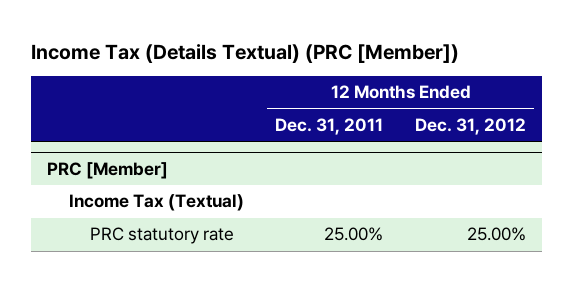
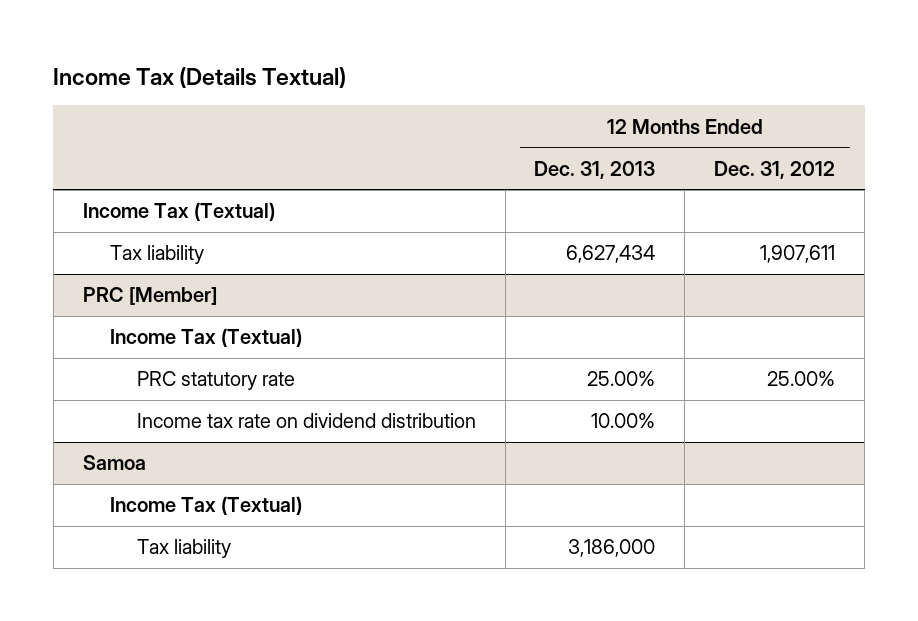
[31,43,460,63] Income Tax (Details Textual) (PRC [Member]) -> [53,66,347,88] Income Tax (Details Textual)
[275,118,384,136] Dec. 31, 2011 -> none
none -> [534,160,656,179] Dec. 31, 2013
none -> [82,202,275,222] Income Tax (Textual)
none -> [109,245,204,265] Tax liability
none -> [136,413,476,429] Income tax rate on dividend distribution
none -> [82,455,146,471] Samoa
none -> [109,496,302,516] Income Tax (Textual)
none -> [136,539,231,559] Tax liability

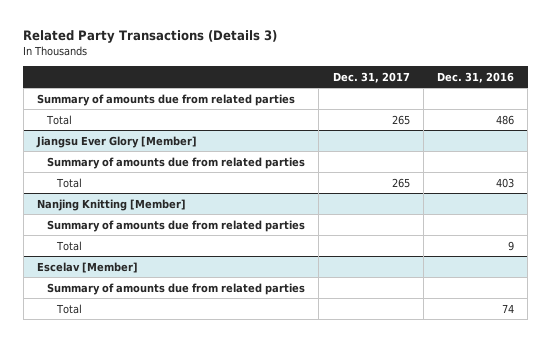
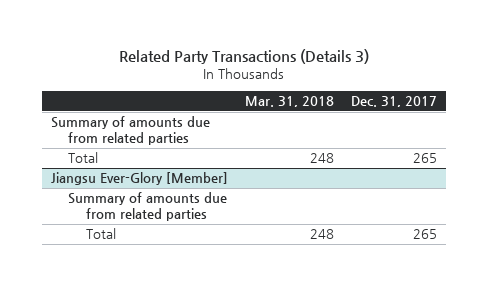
[437,71,515,83] Dec. 31, 2016 -> none
none -> [244,96,334,108] Mar. 31, 2018
[35,135,197,148] Jiangsu Ever Glory [Member] -> [50,172,228,186] Jiangsu Ever-Glory [Member]
[36,198,186,211] Nanjing Knitting [Member] -> none
[47,219,306,232] Summary of amounts due from related parties -> none
[56,240,83,251] Total -> none
[36,261,138,273] Escelav [Member] -> none
[47,282,306,295] Summary of amounts due from related parties -> none
[56,303,83,314] Total -> none

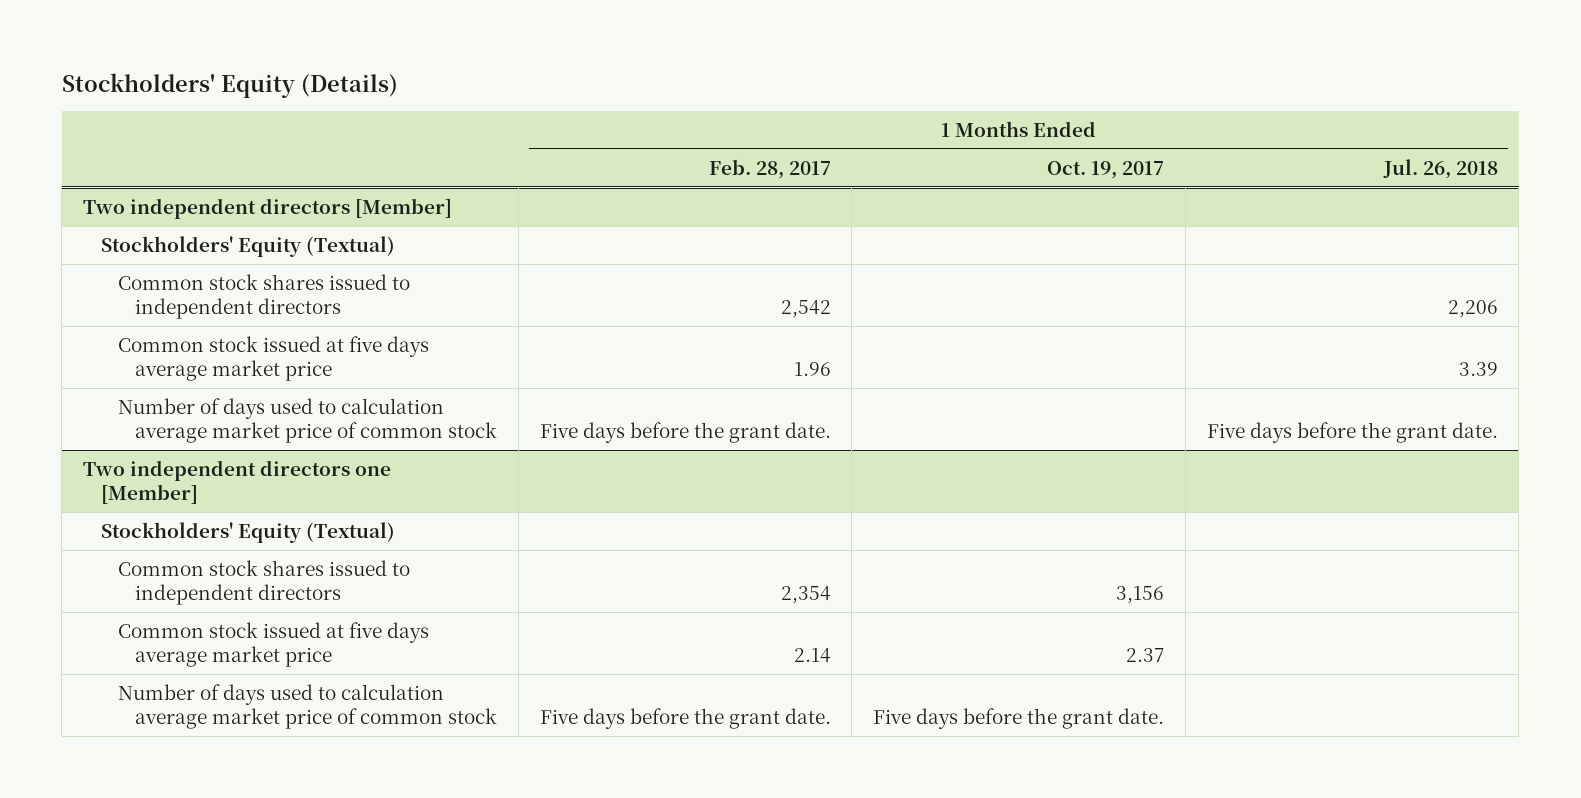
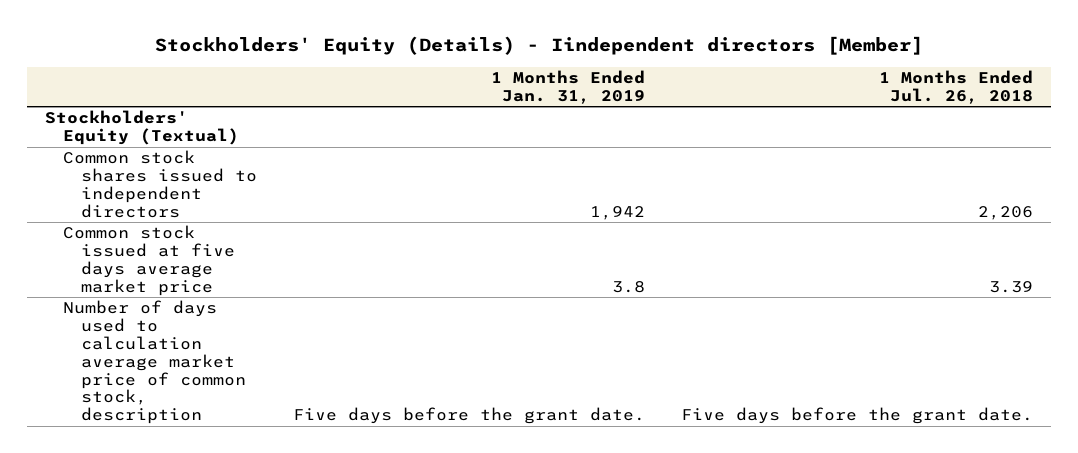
[61,72,398,98] Stockholders' Equity (Details) -> [154,36,923,56] Stockholders' Equity (Details) - Iindependent directors [Member]
[708,158,831,179] Feb. 28, 2017 -> none
[1047,160,1165,179] Oct. 19, 2017 -> none
none -> [490,69,645,104] 1 Months Ended Jan. 31, 2019
[83,198,453,220] Two independent directors [Member] -> none
[83,460,392,505] Two independent directors one [Member] -> none
[100,522,395,544] Stockholders' Equity (Textual) -> none
[117,560,410,606] Common stock shares issued to independent directors -> none
[117,622,429,668] Common stock issued at five days average market price -> none
[117,684,498,730] Number of days used to calculation average market price of common stock -> none
[117,398,498,444] Number of days used to calculation average market price of common stock -> [63,300,247,425] Number of days used to calculation average market price of common stock, description

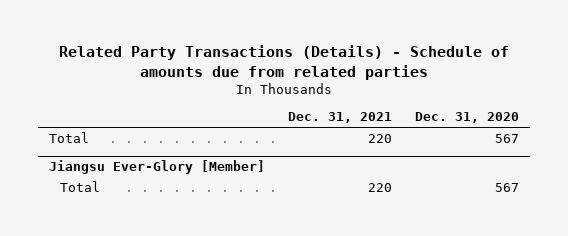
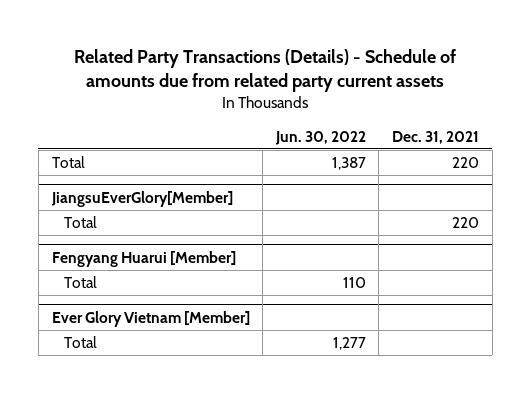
[59,45,510,80] Related Party Transactions (Details) - Schedule of amounts due from related parties -> [74,48,457,92] Related Party Transactions (Details) - Schedule of amounts due from related party current assets
[415,112,520,124] Dec. 31, 2020 -> none
none -> [274,130,366,145] Jun. 30, 2022
[49,160,266,175] Jiangsu Ever-Glory [Member] -> [50,190,233,207] JiangsuEverGlory[Member]
none -> [51,250,236,267] Fengyang Huarui [Member]
none -> [63,275,97,288] Total
none -> [51,310,250,327] Ever Glory Vietnam [Member]
none -> [63,335,97,348] Total

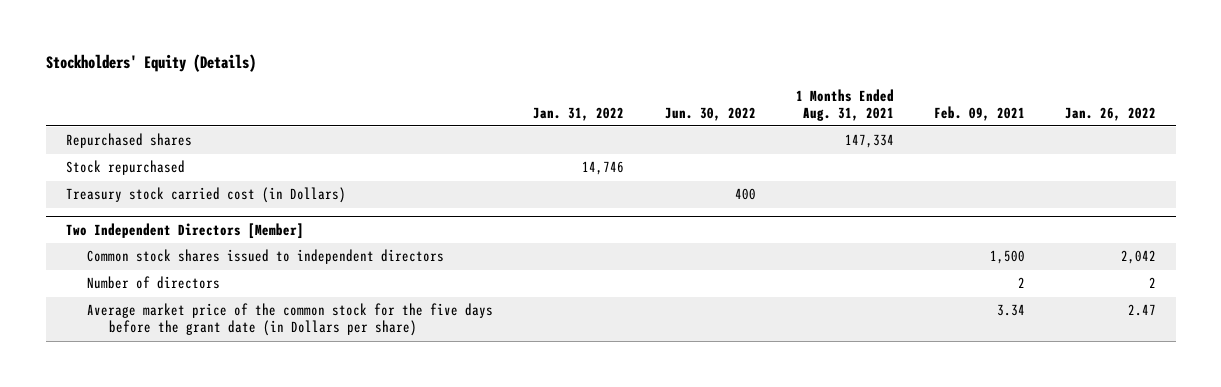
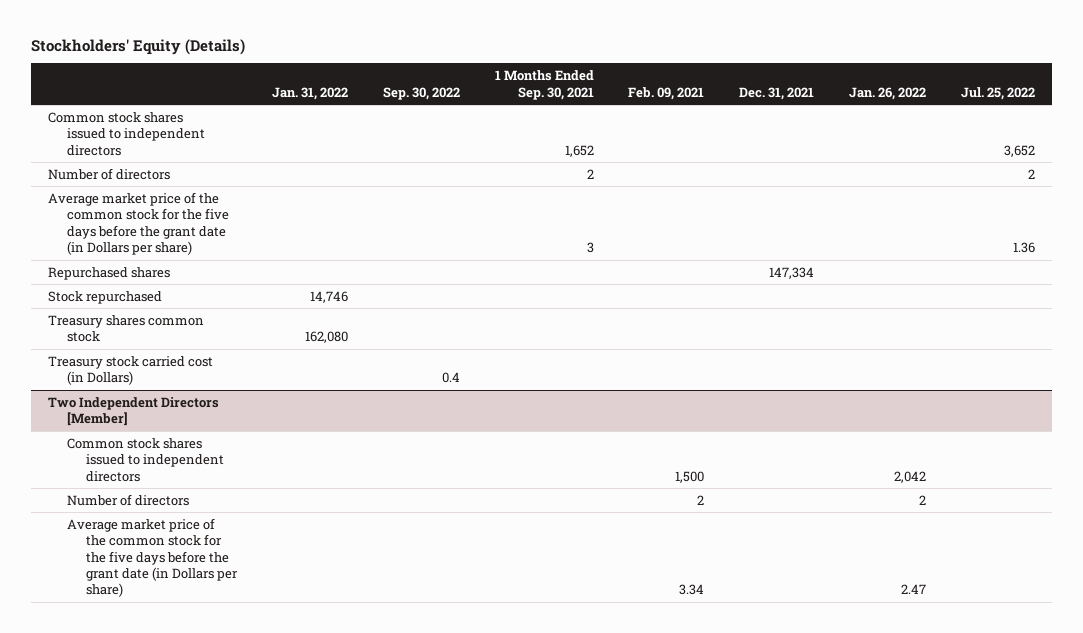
[664,106,756,121] Jun. 30, 2022 -> none
[795,88,894,121] 1 Months Ended Aug. 31, 2021 -> none
none -> [382,86,460,100] Sep. 30, 2022
none -> [494,70,594,100] 1 Months Ended Sep. 30, 2021
none -> [739,86,815,100] Dec. 31, 2021
none -> [960,86,1035,100] Jul. 25, 2022
none -> [47,111,206,156] Common stock shares issued to independent directors
none -> [47,167,170,180] Number of directors
none -> [47,191,230,255] Average market price of the common stock for the five days before the grant date (in Dollars per share)
none -> [47,314,204,343] Treasury shares common stock

